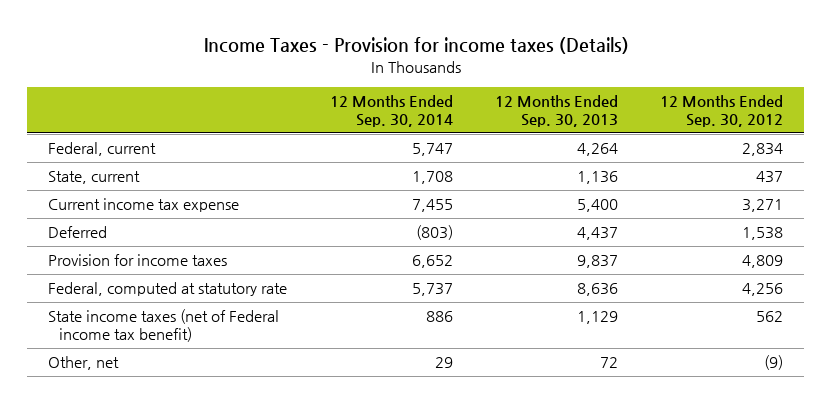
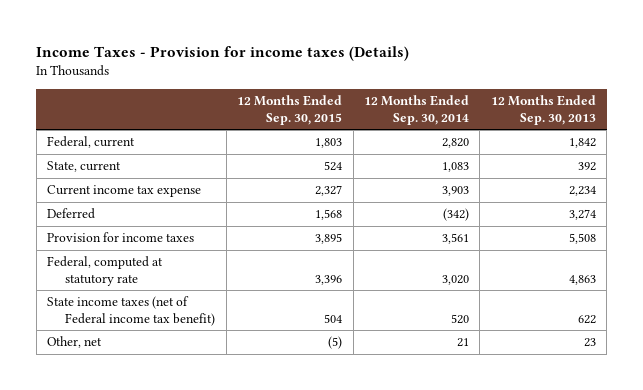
[659,95,783,128] 12 Months Ended Sep. 30, 2012 -> none
none -> [237,95,343,125] 12 Months Ended Sep. 30, 2015
[411,143,453,157] 5,747 -> [441,138,469,149] 2,820
[576,143,618,157] 4,264 -> [568,138,596,149] 1,842
[411,171,453,185] 1,708 -> [441,162,469,173] 1,083
[576,171,618,185] 1,136 -> [577,162,596,172] 392
[411,199,453,213] 7,455 -> [441,186,469,197] 3,903
[576,199,618,213] 5,400 -> [568,186,596,197] 2,234
[415,225,453,241] (803) -> [442,208,469,222] (342)
[576,227,618,241] 4,437 -> [568,209,596,221] 3,274
[411,255,453,269] 6,652 -> [441,233,469,245] 3,561
[576,255,618,269] 9,837 -> [568,233,596,245] 5,508
[411,283,453,297] 5,737 -> [441,274,469,285] 3,020
[576,283,618,297] 8,636 -> [568,274,596,285] 4,863
[425,311,453,323] 886 -> [450,313,469,324] 520
[576,311,618,325] 1,129 -> [577,314,596,324] 622
[434,357,453,369] 29 -> [456,338,469,348] 21
[599,357,618,369] 72 -> [583,338,596,348] 23

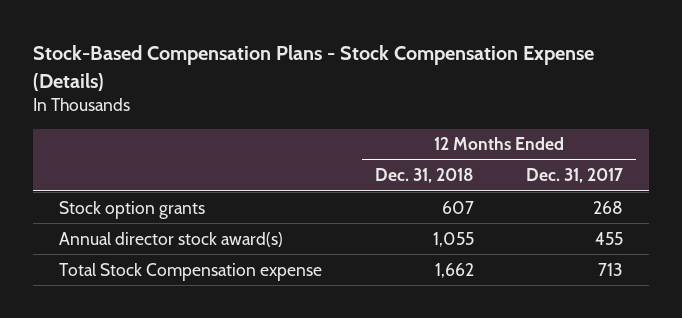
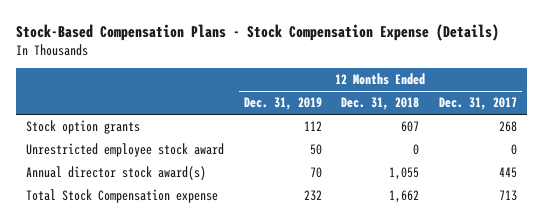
none -> [243,97,322,111] Dec. 31, 2019
none -> [26,143,225,158] Unrestricted employee stock award
[594,231,623,245] 455 -> [498,167,517,179] 445

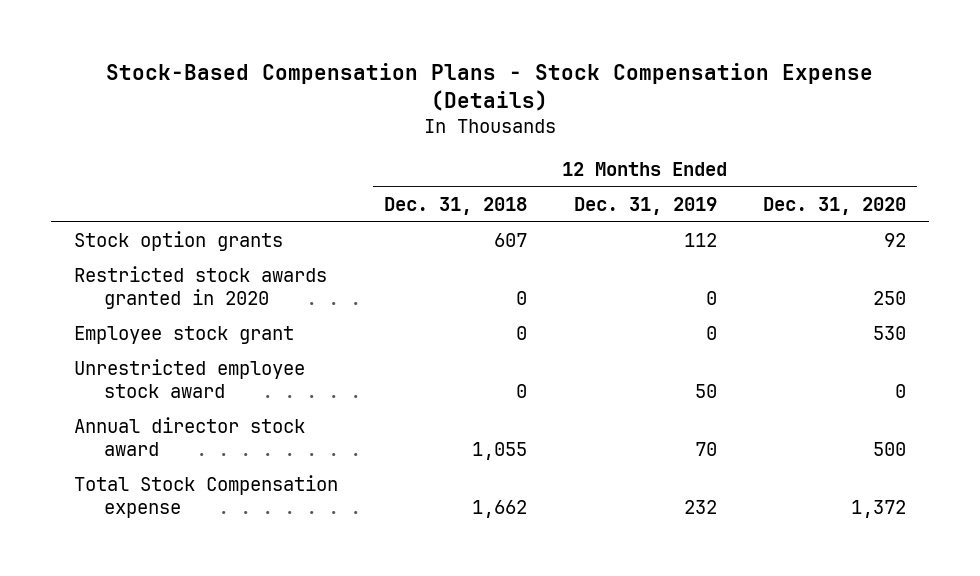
[438,97,517,111] Dec. 31, 2017 -> none
none -> [762,196,906,215] Dec. 31, 2020
none -> [74,266,328,309] Restricted stock awards granted in 2020
none -> [74,326,295,345] Employee stock grant
[26,166,207,181] Annual director stock award(s) -> [74,417,306,456] Annual director stock award

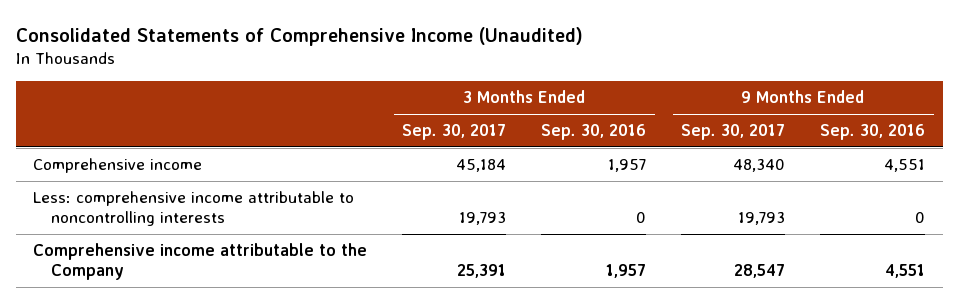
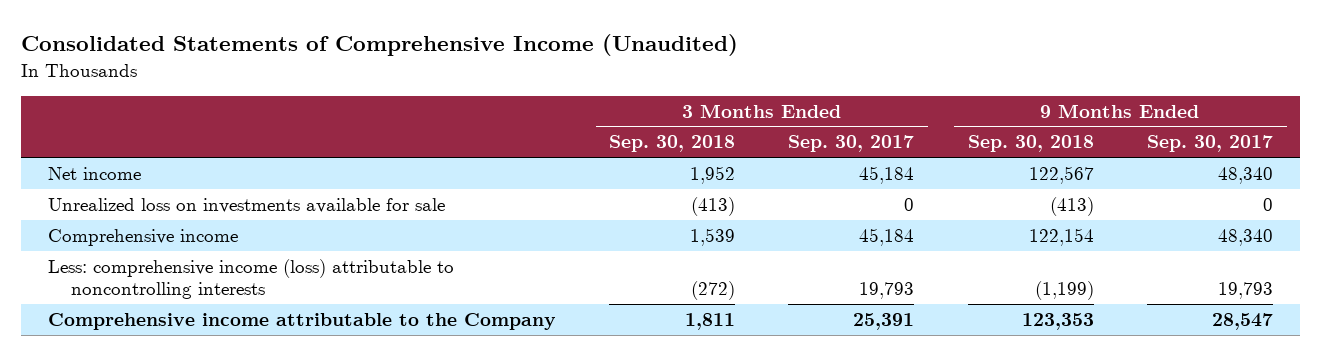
[541,124,647,141] Sep. 30, 2016 -> none
[820,124,926,141] Sep. 30, 2016 -> none
none -> [609,135,736,153] Sep. 30, 2018
none -> [967,135,1094,153] Sep. 30, 2018
none -> [47,166,141,180] Net income
none -> [47,197,445,213] Unrealized loss on investments available for sale
[33,191,355,226] Less: comprehensive income attributable to noncontrolling interests -> [47,258,454,300] Less: comprehensive income (loss) attributable to noncontrolling interests

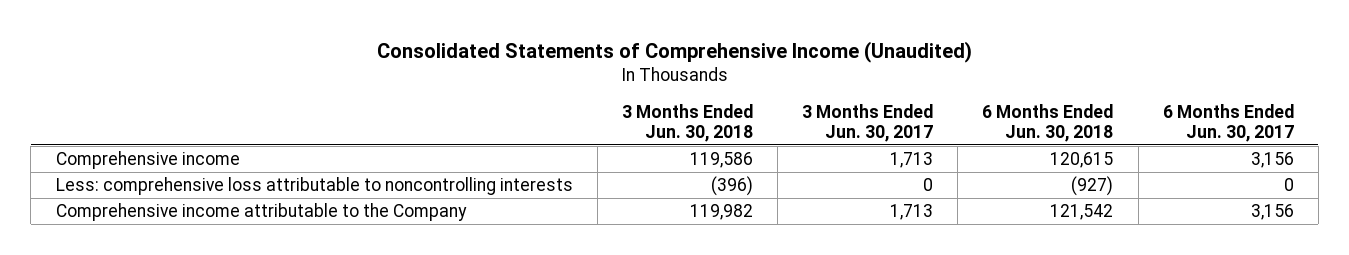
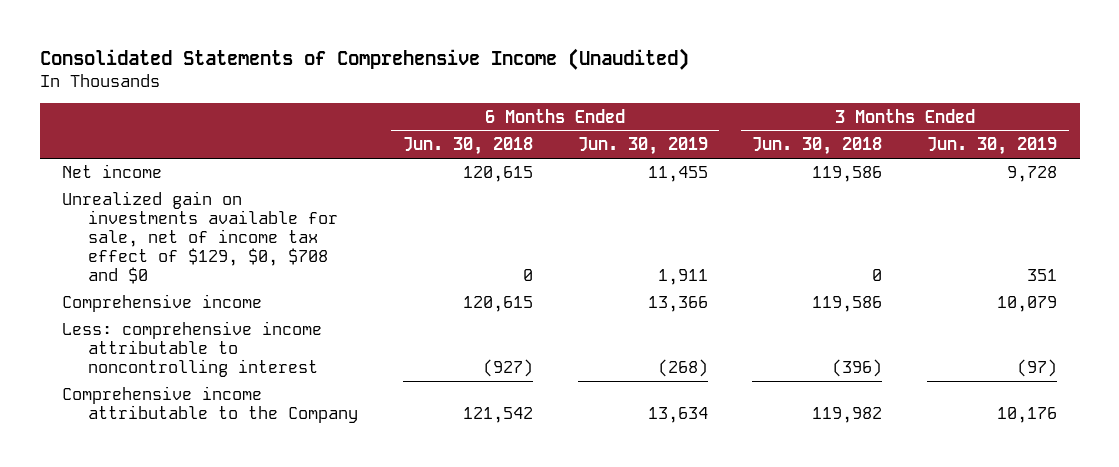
[802,103,934,142] 3 Months Ended Jun. 30, 2017 -> none
[1162,103,1294,142] 6 Months Ended Jun. 30, 2017 -> none
none -> [577,137,708,156] Jun. 30, 2019
none -> [927,137,1058,156] Jun. 30, 2019
none -> [62,164,163,179] Net income
none -> [62,191,338,284] Unrealized gain on investments available for sale, net of income tax effect of $129, $0, $708 and $0
[55,177,573,196] Less: comprehensive loss attributable to noncontrolling interests -> [62,321,323,378] Less: comprehensive income attributable to noncontrolling interest

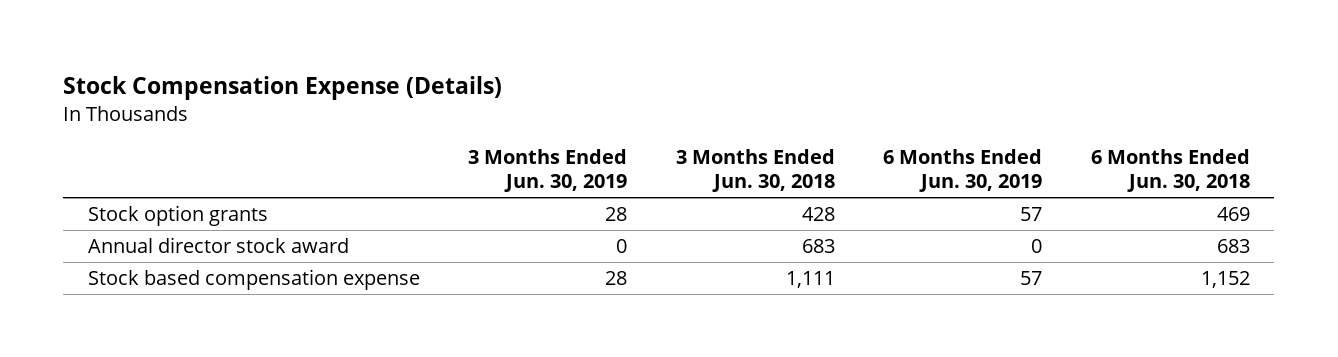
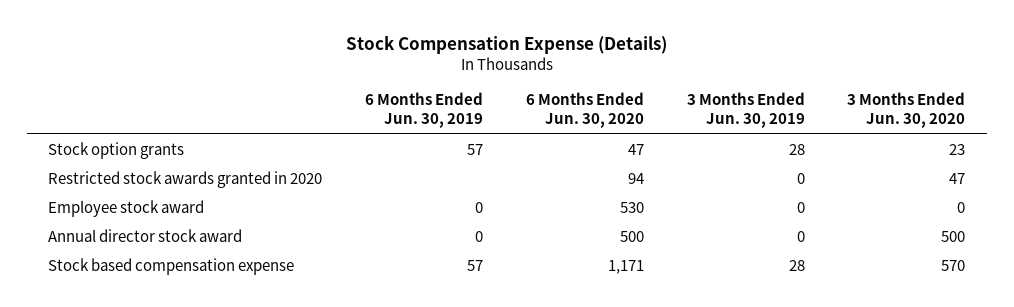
[675,148,835,193] 3 Months Ended Jun. 30, 2018 -> none
[1090,148,1250,193] 6 Months Ended Jun. 30, 2018 -> none
none -> [525,92,644,129] 6 Months Ended Jun. 30, 2020
none -> [847,92,966,129] 3 Months Ended Jun. 30, 2020
none -> [48,171,323,189] Restricted stock awards granted in 2020
none -> [48,200,205,218] Employee stock award

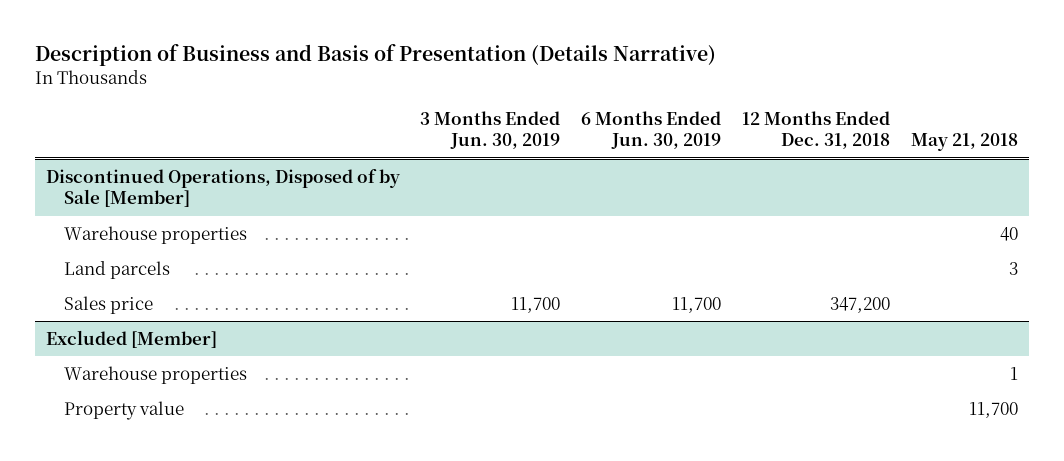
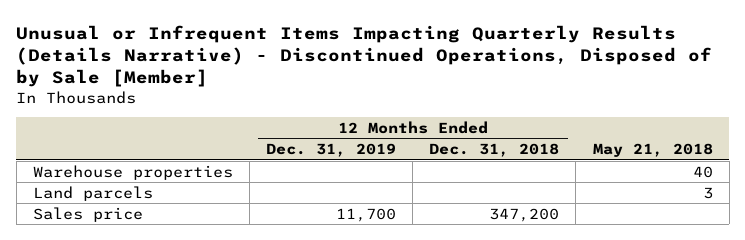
[35,44,717,67] Description of Business and Basis of Presentation (Details Narrative) -> [16,24,713,88] Unusual or Infrequent Items Impacting Quarterly Results (Details Narrative) - Discontinued Operations, Disposed of by Sale [Member]
[420,110,561,150] 3 Months Ended Jun. 30, 2019 -> none
[581,110,722,150] 6 Months Ended Jun. 30, 2019 -> none
none -> [265,143,396,158] Dec. 31, 2019
[45,168,400,208] Discontinued Operations, Disposed of by Sale [Member] -> none
[45,329,217,348] Excluded [Member] -> none
[63,365,247,384] Warehouse properties -> none
[63,400,184,420] Property value -> none

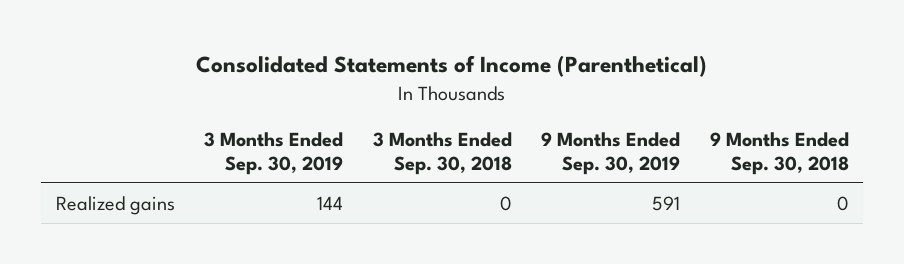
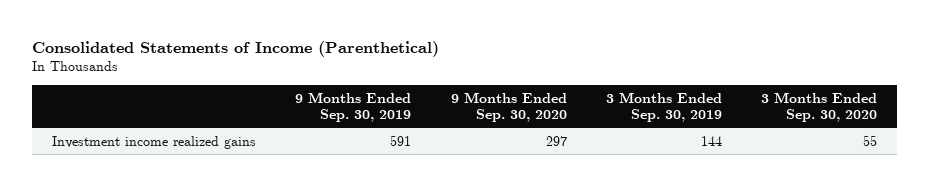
[372,131,512,176] 3 Months Ended Sep. 30, 2018 -> none
[709,131,849,176] 9 Months Ended Sep. 30, 2018 -> none
none -> [450,91,567,122] 9 Months Ended Sep. 30, 2020
none -> [761,91,878,122] 3 Months Ended Sep. 30, 2020
[55,196,175,216] Realized gains -> [51,135,256,149] Investment income realized gains

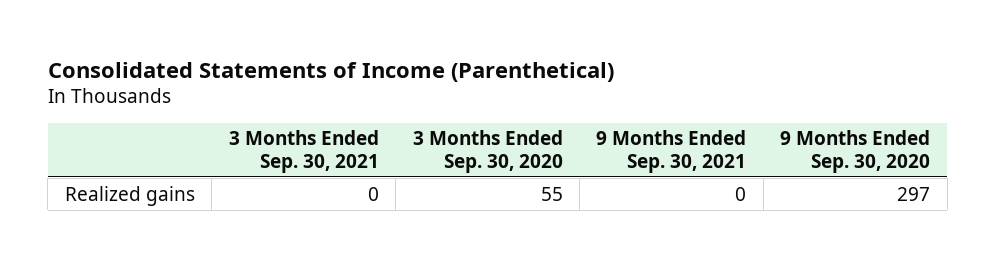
[295,91,412,122] 9 Months Ended Sep. 30, 2019 -> none
[605,91,722,122] 3 Months Ended Sep. 30, 2019 -> none
none -> [228,130,379,173] 3 Months Ended Sep. 30, 2021
none -> [596,130,747,173] 9 Months Ended Sep. 30, 2021
[51,135,256,149] Investment income realized gains -> [64,185,195,206] Realized gains

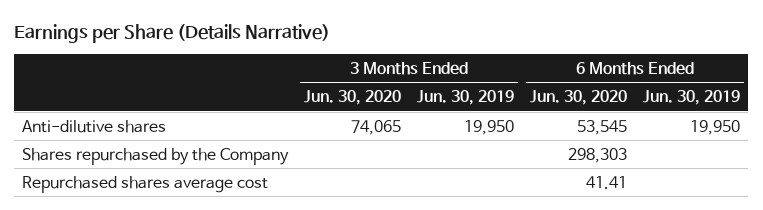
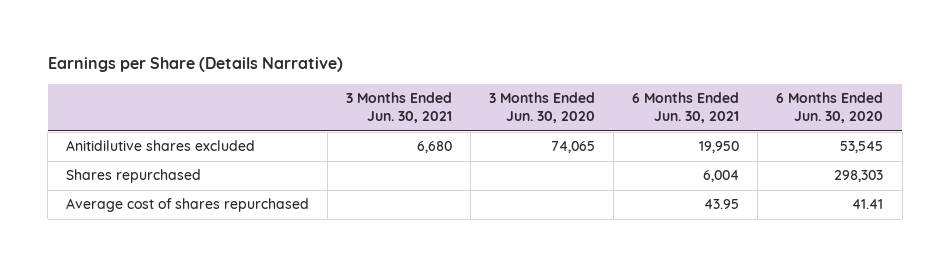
[417,90,515,106] Jun. 30, 2019 -> none
[643,90,741,106] Jun. 30, 2019 -> none
none -> [346,92,453,124] 3 Months Ended Jun. 30, 2021
none -> [632,92,740,124] 6 Months Ended Jun. 30, 2021
[22,119,167,133] Anti-dilutive shares -> [66,140,256,152] Anitidilutive shares excluded
[22,147,290,165] Shares repurchased by the Company -> [66,169,202,184] Shares repurchased
[22,175,269,193] Repurchased shares average cost -> [66,198,310,213] Average cost of shares repurchased

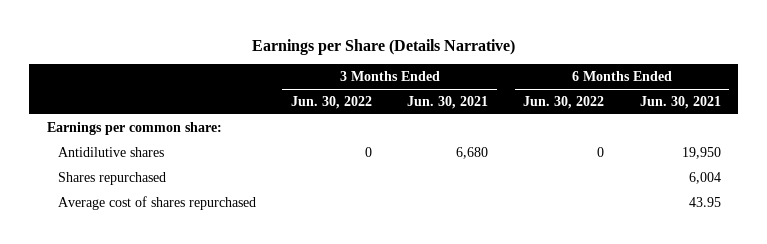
[489,92,596,124] 3 Months Ended Jun. 30, 2020 -> none
[776,92,884,124] 6 Months Ended Jun. 30, 2020 -> none
none -> [290,95,372,109] Jun. 30, 2022
none -> [523,95,605,109] Jun. 30, 2022
none -> [46,121,222,135] Earnings per common share:
[66,140,256,152] Anitidilutive shares excluded -> [57,146,164,157] Antidilutive shares

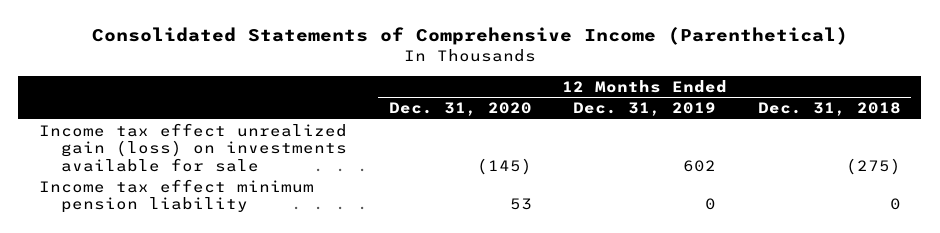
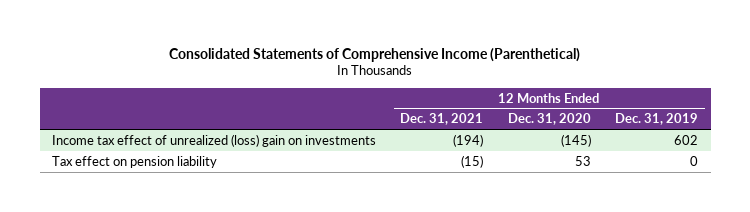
[757,102,901,117] Dec. 31, 2018 -> none
none -> [400,113,484,126] Dec. 31, 2021
[39,122,348,172] Income tax effect unrealized gain (loss) on investments available for sale -> [51,133,376,147] Income tax effect of unrealized (loss) gain on investments
[39,178,315,214] Income tax effect minimum pension liability -> [51,155,217,168] Tax effect on pension liability

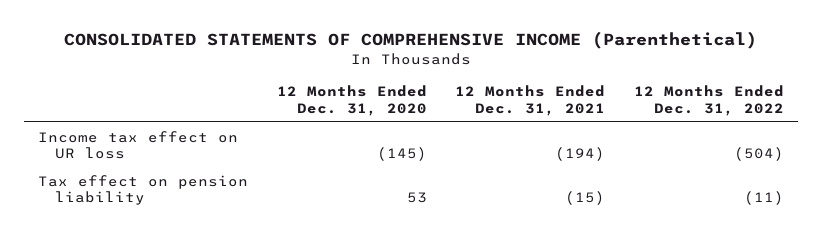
[169,47,581,62] Consolidated Statements of Comprehensive Income (Parenthetical) -> [63,31,757,50] CONSOLIDATED STATEMENTS OF COMPREHENSIVE INCOME (Parenthetical)
[615,113,699,126] Dec. 31, 2019 -> none
none -> [633,85,784,116] 12 Months Ended Dec. 31, 2022
[51,133,376,147] Income tax effect of unrealized (loss) gain on investments -> [38,130,239,160] Income tax effect on UR loss

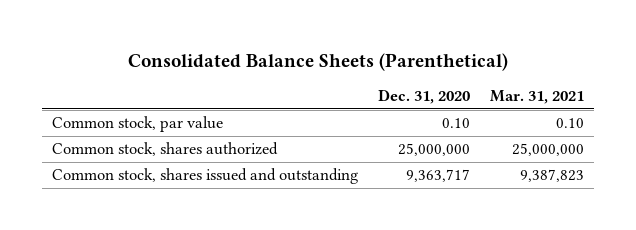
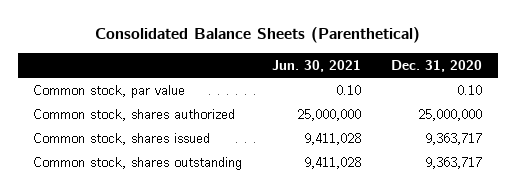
[490,90,585,105] Mar. 31, 2021 -> none
none -> [272,60,362,73] Jun. 30, 2021
[51,168,358,185] Common stock, shares issued and outstanding -> [32,132,210,145] Common stock, shares issued
none -> [32,156,242,170] Common stock, shares outstanding

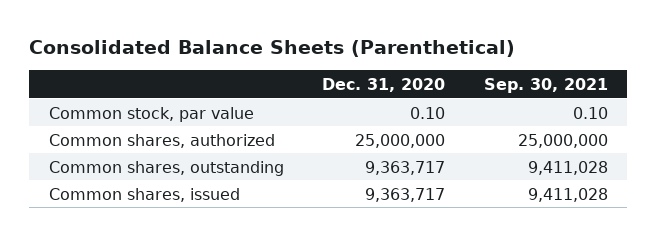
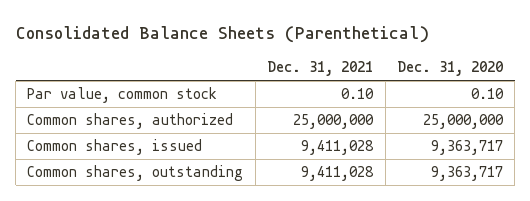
[484,77,609,93] Sep. 30, 2021 -> none
none -> [267,61,374,77] Dec. 31, 2021
[48,106,254,122] Common stock, par value -> [27,87,218,104] Par value, common stock
[48,160,284,176] Common shares, outstanding -> [27,165,244,182] Common shares, outstanding

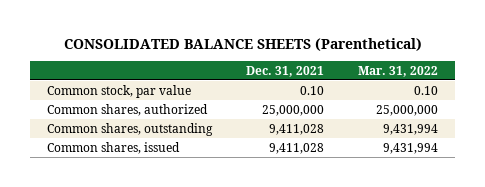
[15,25,429,43] Consolidated Balance Sheets (Parenthetical) -> [63,37,422,51] CONSOLIDATED BALANCE SHEETS (Parenthetical)
[396,61,503,77] Dec. 31, 2020 -> none
none -> [358,65,439,77] Mar. 31, 2022
[27,87,218,104] Par value, common stock -> [46,84,191,98] Common stock, par value
[27,139,203,156] Common shares, issued -> [46,141,180,154] Common shares, issued

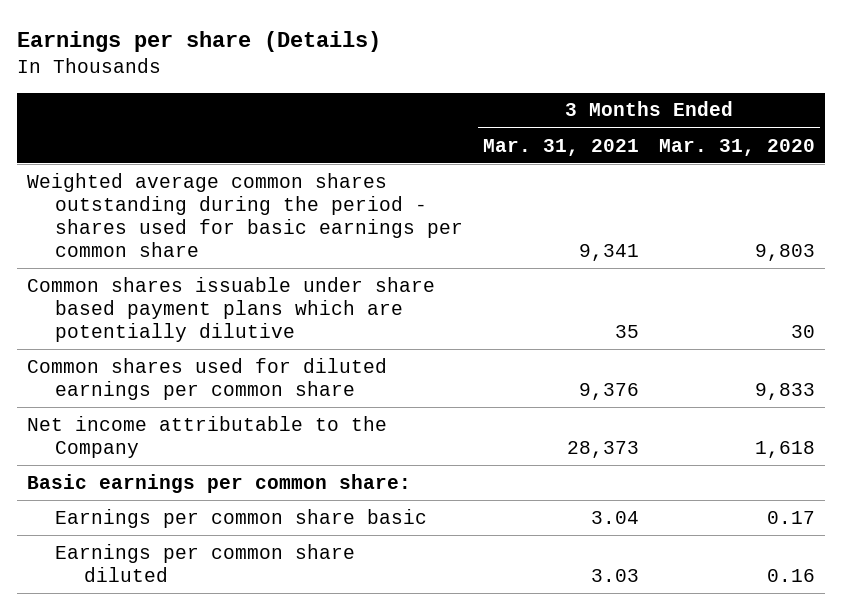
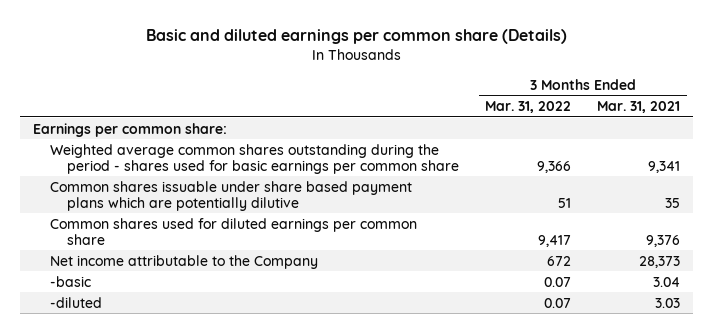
[17,31,382,53] Earnings per share (Details) -> [145,29,567,45] Basic and diluted earnings per common share (Details)
[658,138,815,156] Mar. 31, 2020 -> none
none -> [485,101,572,114] Mar. 31, 2022
none -> [32,122,227,137] Earnings per common share:
[27,473,412,493] Basic earnings per common share: -> none
[55,508,428,528] Earnings per common share basic -> [50,275,92,287] -basic
[55,543,356,582] Earnings per common share diluted -> [50,296,103,308] -diluted

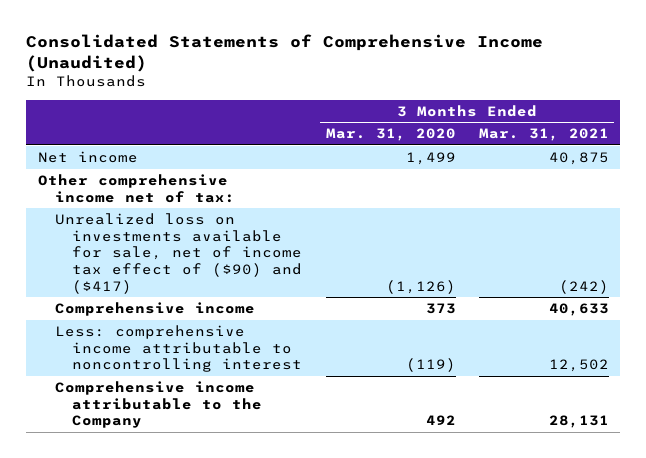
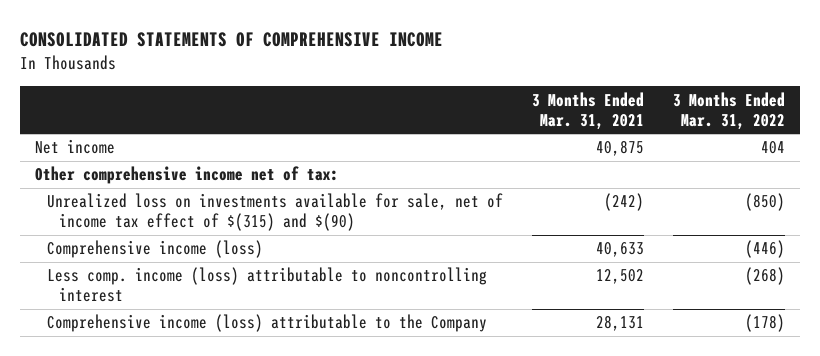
[26,34,544,72] Consolidated Statements of Comprehensive Income (Unaudited) -> [19,32,443,48] CONSOLIDATED STATEMENTS OF COMPREHENSIVE INCOME
[325,128,456,142] Mar. 31, 2020 -> none
none -> [673,91,786,130] 3 Months Ended Mar. 31, 2022
[55,213,303,294] Unrealized loss on investments available for sale, net of income tax effect of ($90) and ($417) -> [46,193,503,232] Unrealized loss on investments available for sale, net of income tax effect of $(315) and $(90)
[55,302,256,317] Comprehensive income -> [46,240,263,259] Comprehensive income (loss)
[55,325,303,373] Less: comprehensive income attributable to noncontrolling interest -> [46,267,487,303] Less comp. income (loss) attributable to noncontrolling interest
[55,381,263,429] Comprehensive income attributable to the Company -> [46,314,487,333] Comprehensive income (loss) attributable to the Company

